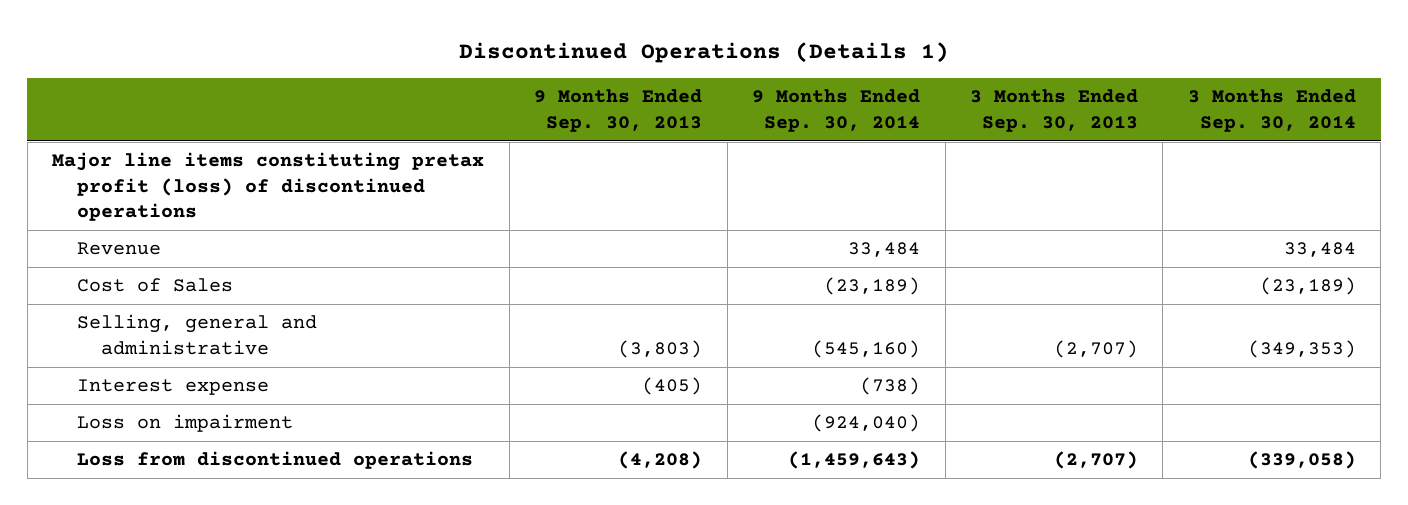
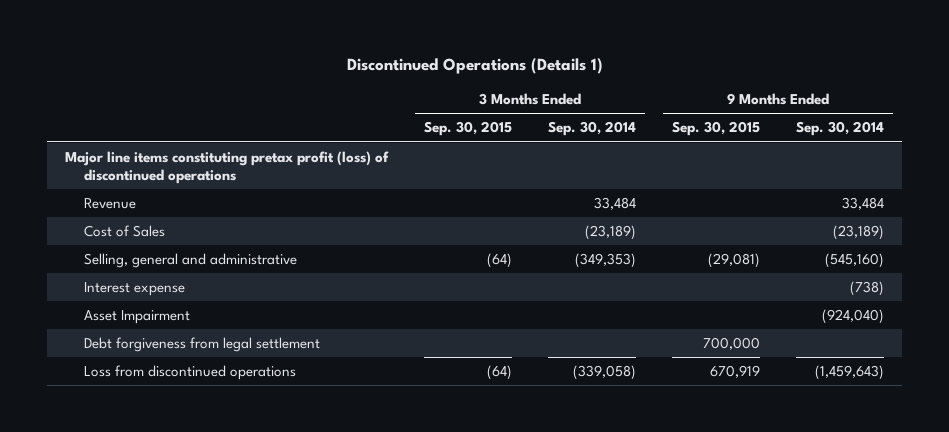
[534,89,703,132] 9 Months Ended Sep. 30, 2013 -> none
[970,89,1139,132] 3 Months Ended Sep. 30, 2013 -> none
none -> [424,121,513,137] Sep. 30, 2015
none -> [672,121,761,137] Sep. 30, 2015
[76,414,293,433] Loss on impairment -> [83,310,190,325] Asset Impairment
none -> [83,337,320,353] Debt forgiveness from legal settlement

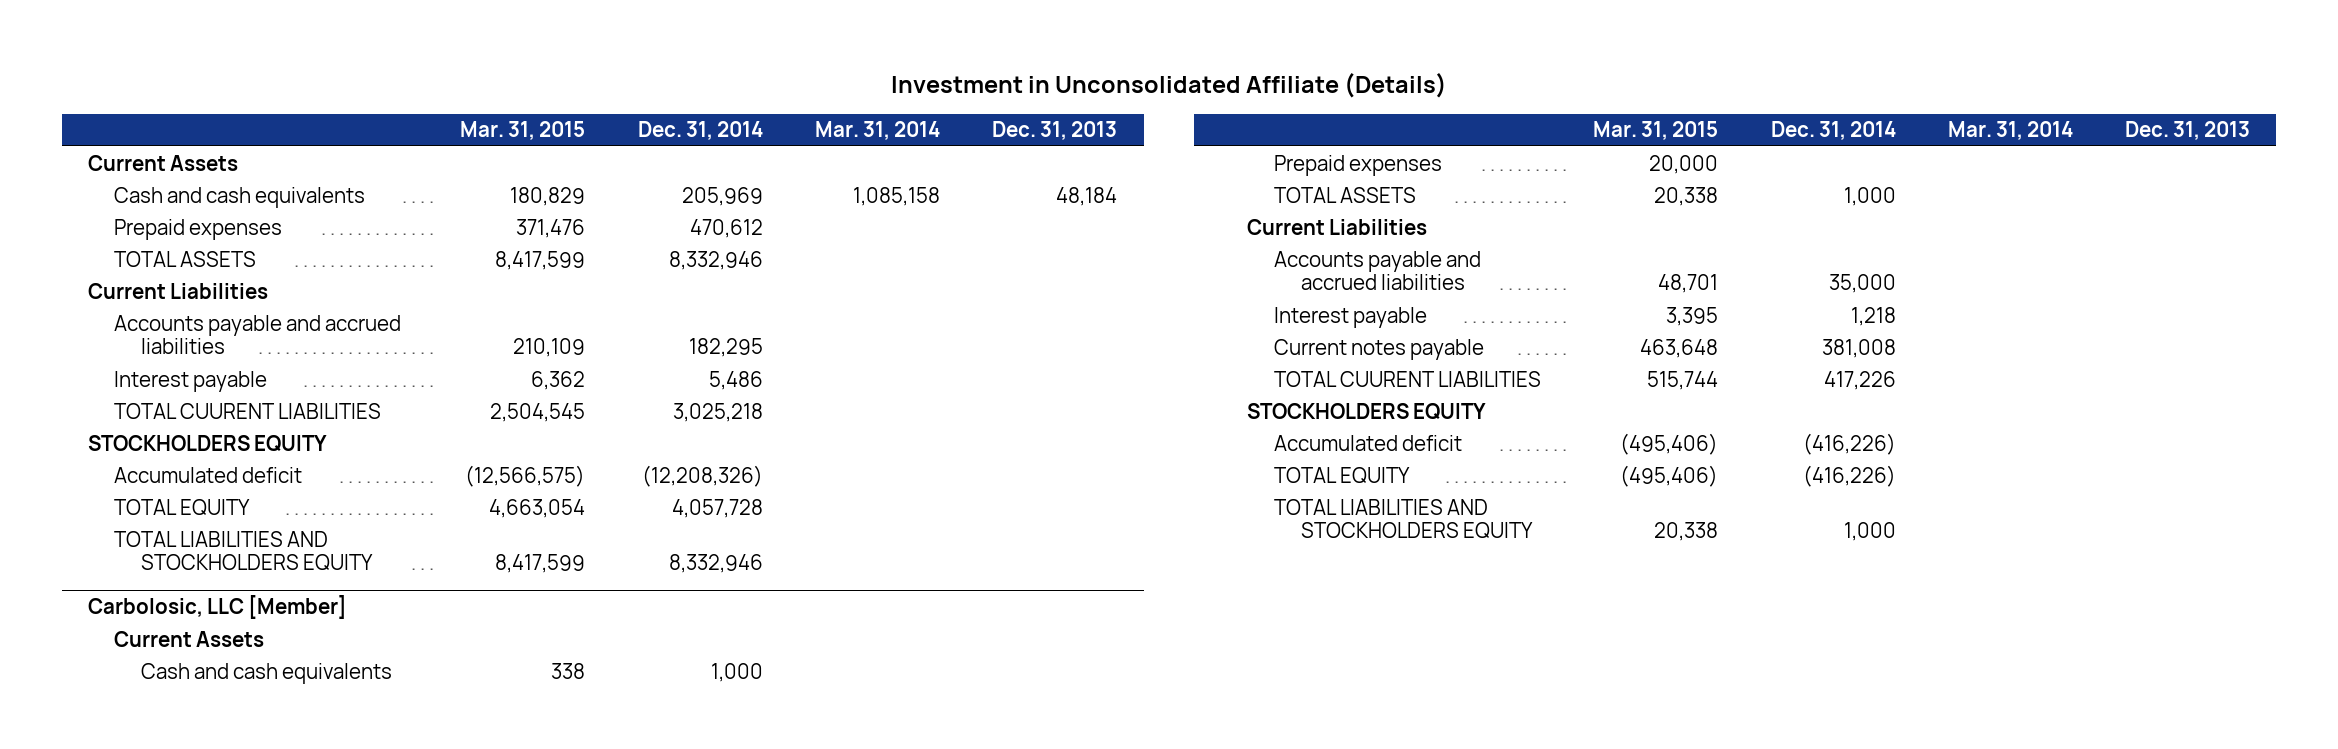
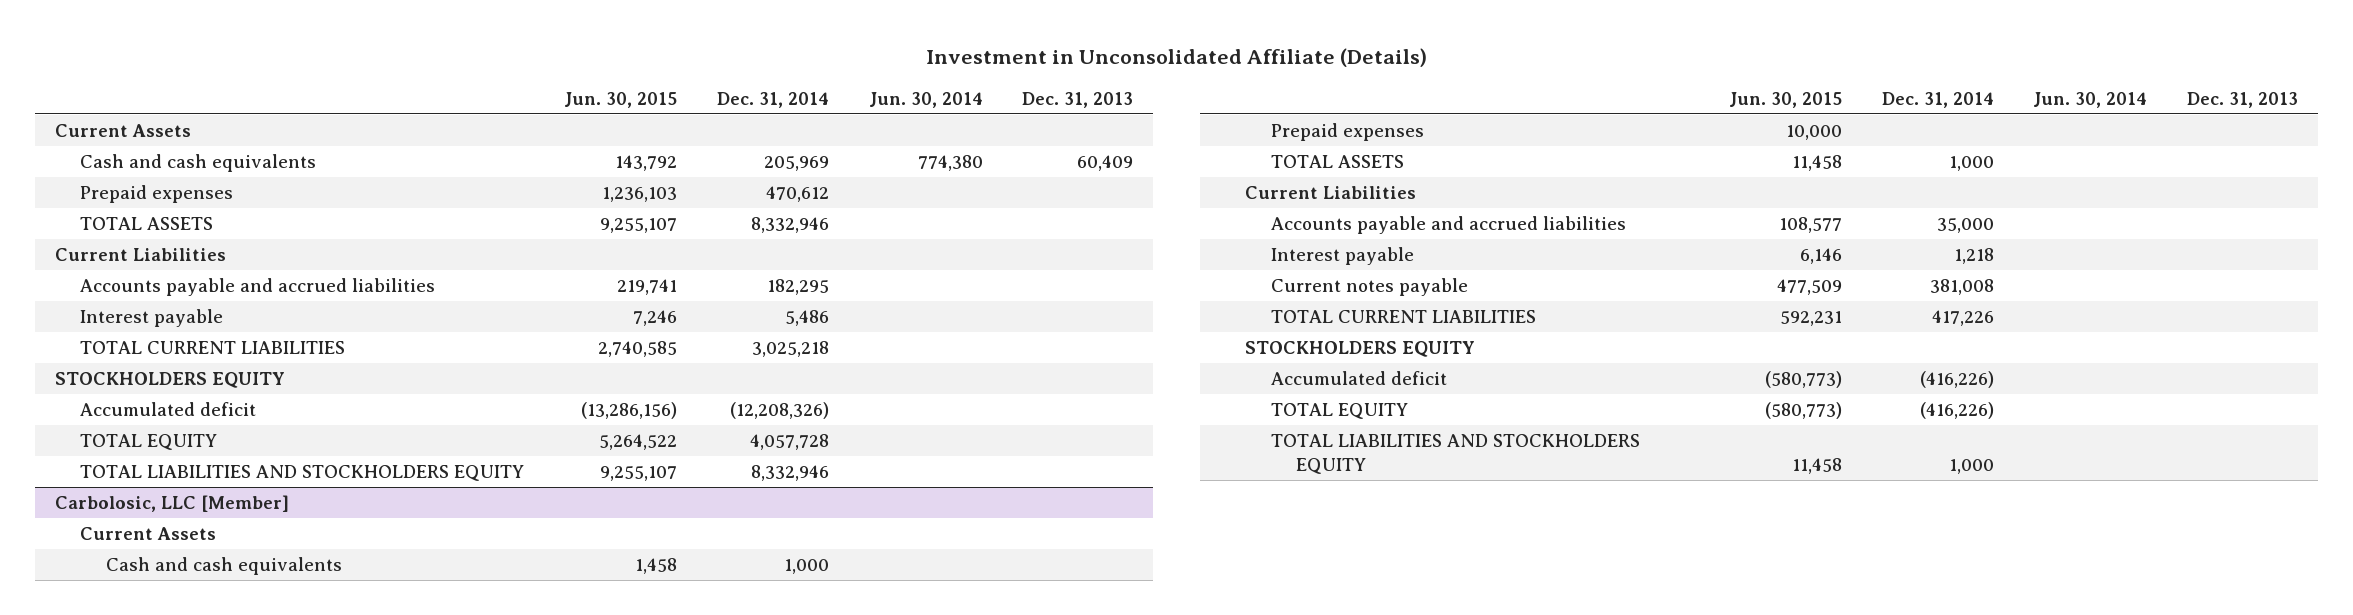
[460,121,586,141] Mar. 31, 2015 -> none
[815,121,941,141] Mar. 31, 2014 -> none
none -> [564,91,678,108] Jun. 30, 2015
none -> [868,91,983,108] Jun. 30, 2014
[1056,186,1118,206] 48,184 -> [1077,154,1134,171] 60,409
[114,402,382,419] TOTAL CUURENT LIABILITIES -> [80,340,346,354] TOTAL CURRENT LIABILITIES
[1273,370,1541,387] TOTAL CUURENT LIABILITIES -> [1270,309,1536,323] TOTAL CURRENT LIABILITIES

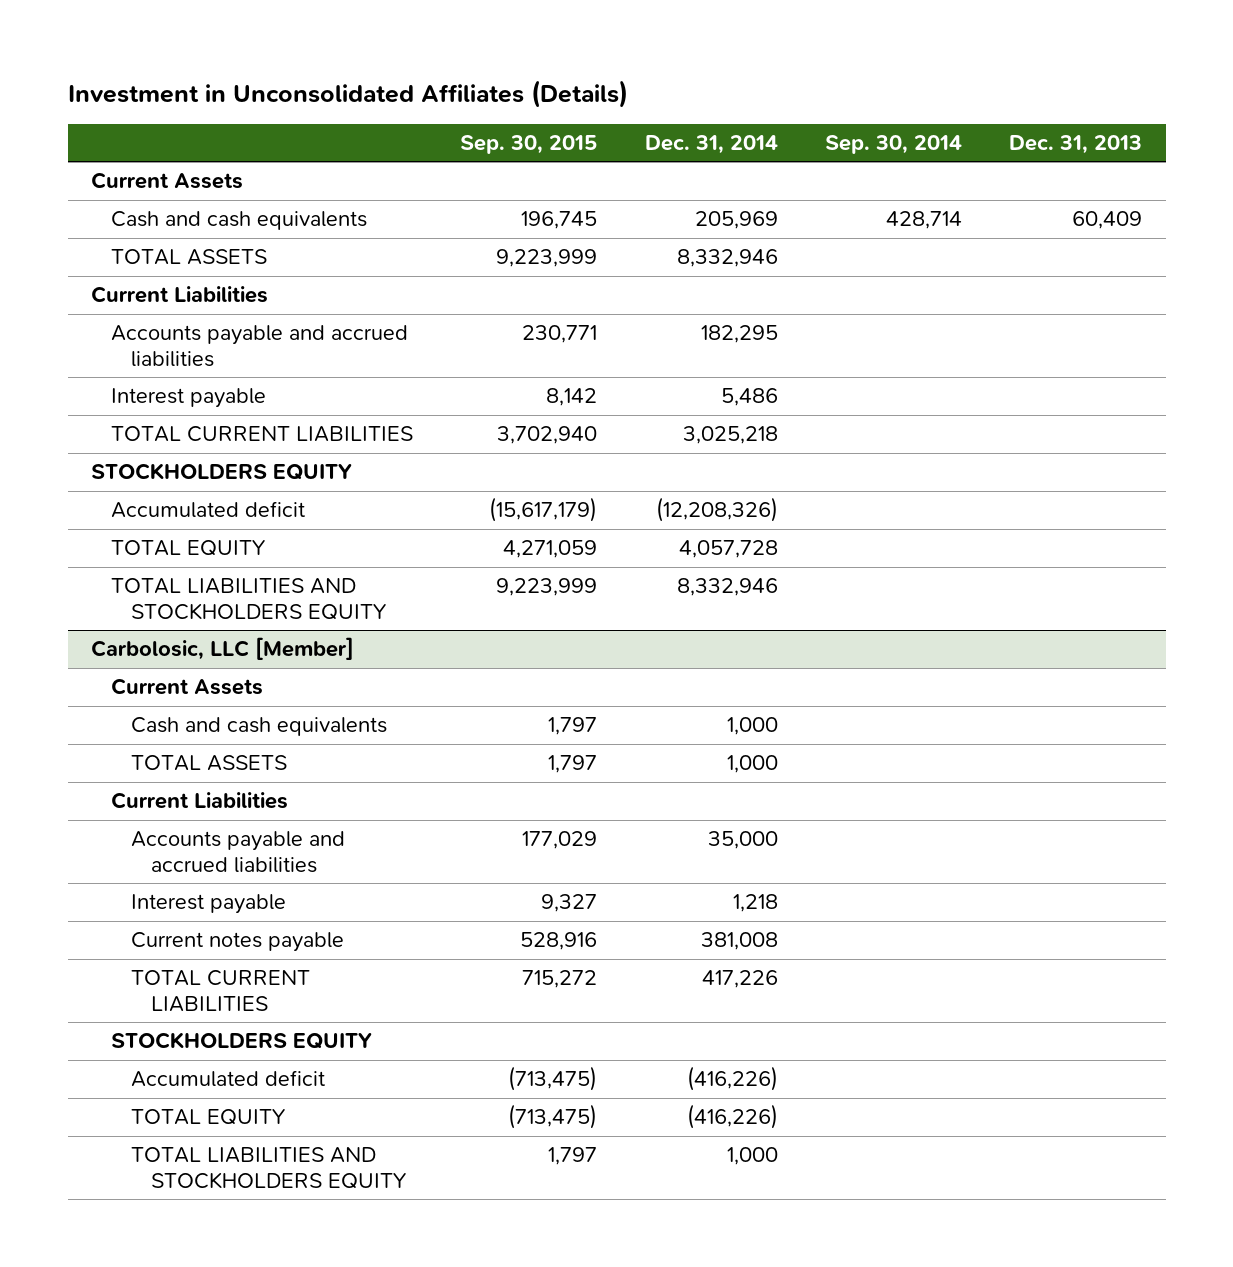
[925,48,1427,68] Investment in Unconsolidated Affiliate (Details) -> [67,79,628,108] Investment in Unconsolidated Affiliates (Details)
[564,91,678,108] Jun. 30, 2015 -> none
[868,91,983,108] Jun. 30, 2014 -> none
none -> [460,134,598,154] Sep. 30, 2015
none -> [824,134,962,154] Sep. 30, 2014
[80,184,234,203] Prepaid expenses -> none
[1270,122,1424,141] Prepaid expenses -> none

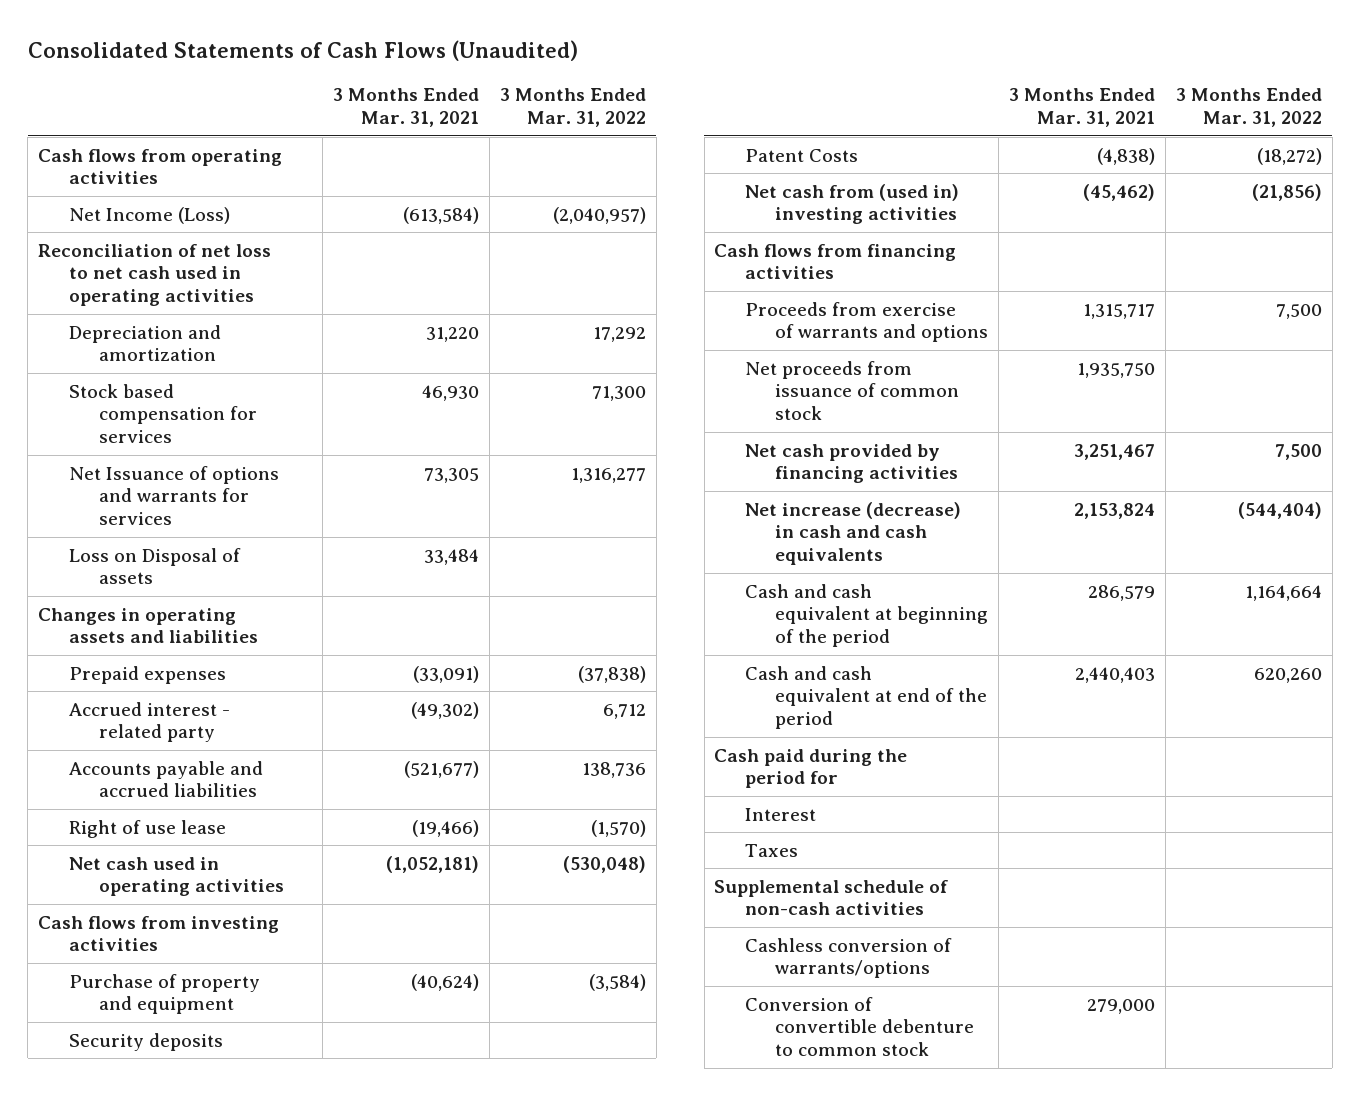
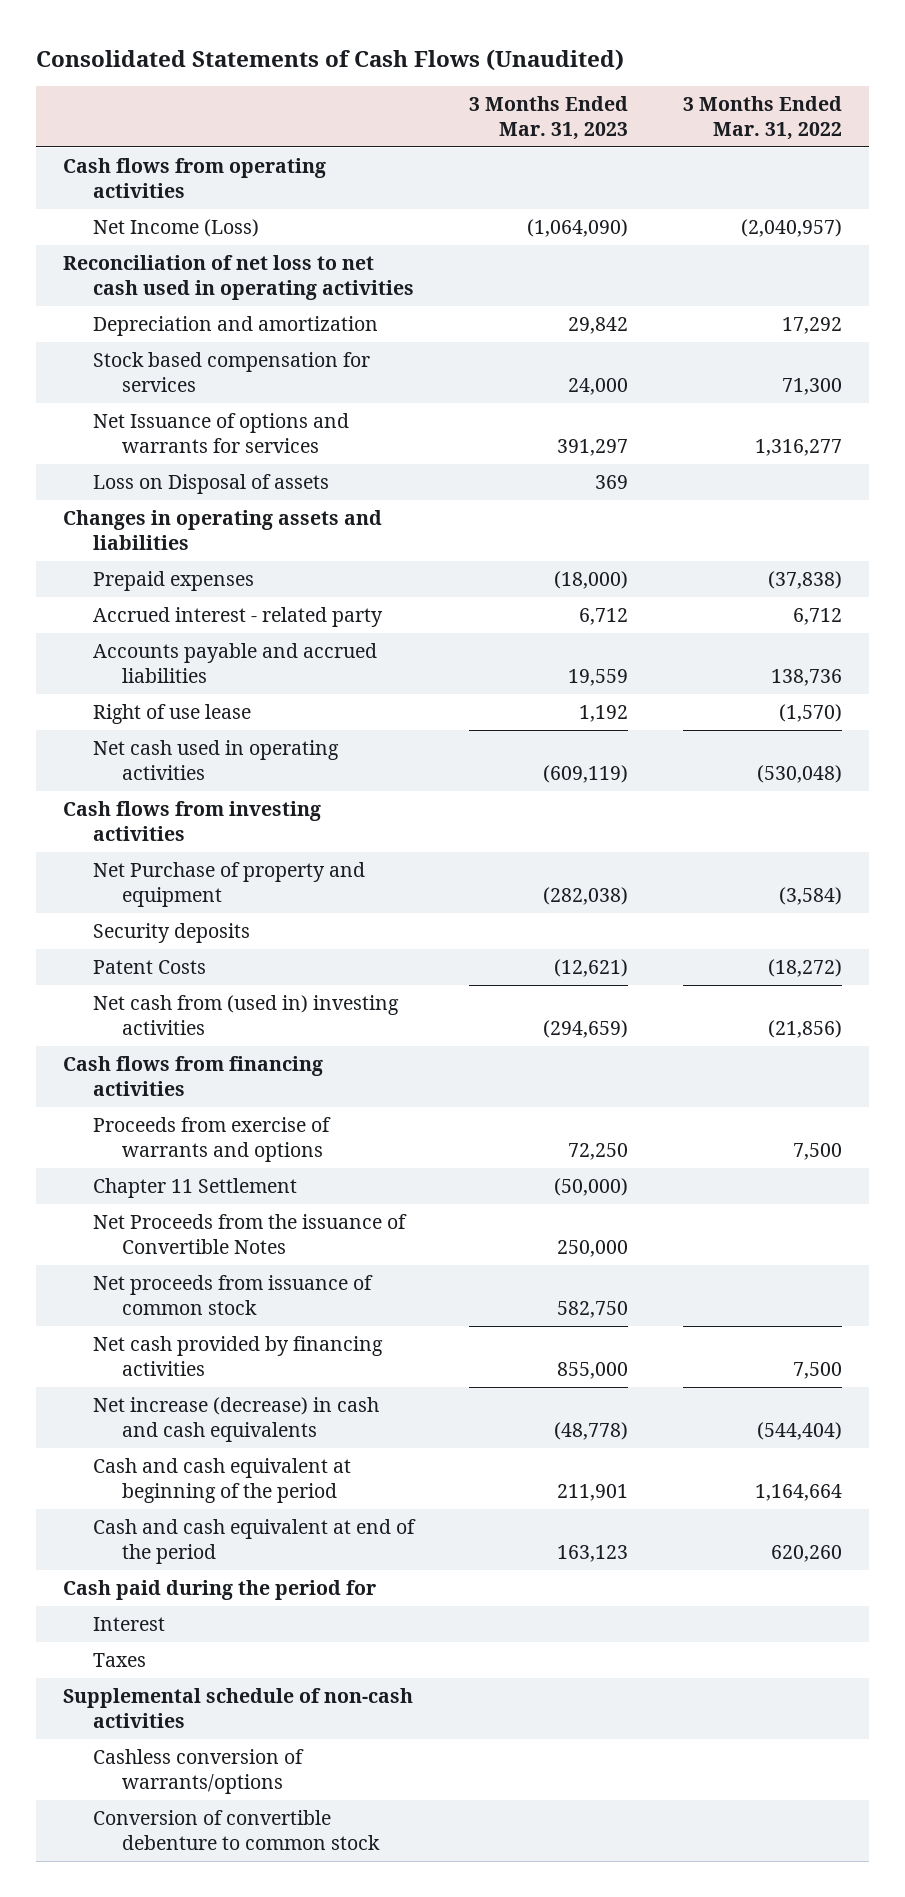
[333,88,480,128] 3 Months Ended Mar. 31, 2021 -> none
none -> [468,96,628,141] 3 Months Ended Mar. 31, 2023
[68,973,260,1015] Purchase of property and equipment -> [92,862,365,907] Net Purchase of property and equipment
none -> [92,1178,297,1199] Chapter 11 Settlement
none -> [92,1214,407,1254] Net Proceeds from the issuance of Convertible Notes

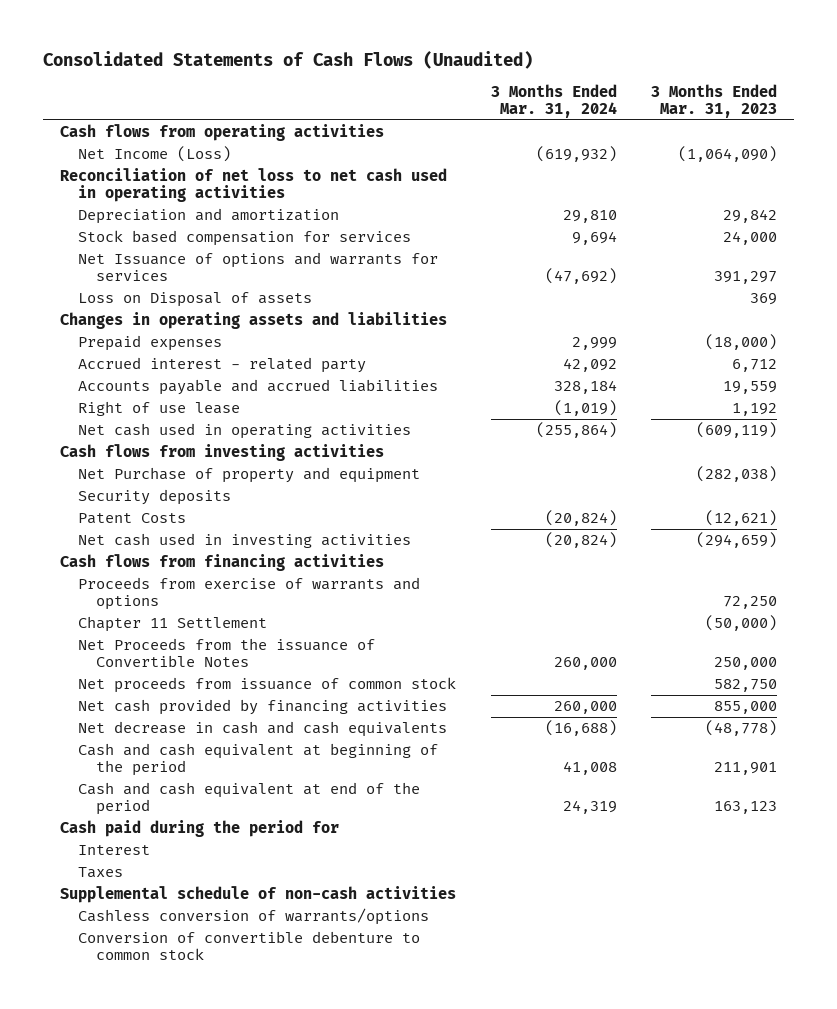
[682,96,842,141] 3 Months Ended Mar. 31, 2022 -> none
none -> [490,83,617,119] 3 Months Ended Mar. 31, 2024
[92,995,399,1035] Net cash from (used in) investing activities -> [78,533,412,549] Net cash used in investing activities
[92,1397,379,1442] Net increase (decrease) in cash and cash equivalents -> [78,721,448,738] Net decrease in cash and cash equivalents

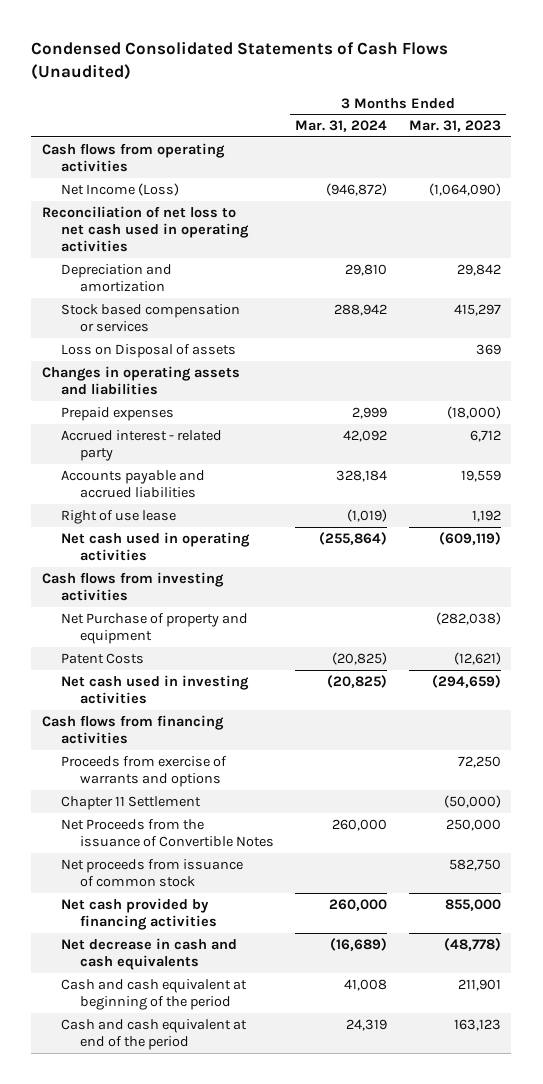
[43,51,534,70] Consolidated Statements of Cash Flows (Unaudited) -> [31,41,449,80] Condensed Consolidated Statements of Cash Flows (Unaudited)
[535,146,617,163] (619,932) -> [326,182,388,196] (946,872)
[78,252,439,282] Net Issuance of options and warrants for services -> none
[78,230,412,247] Stock based compensation for services -> [60,303,240,332] Stock based compensation or services
[571,231,617,246] 9,694 -> [334,303,388,316] 288,942
[722,231,777,246] 24,000 -> [453,303,501,316] 415,297
[78,489,232,506] Security deposits -> none
[544,510,617,527] (20,824) -> [332,651,388,665] (20,825)
[544,532,617,549] (20,824) -> [327,674,388,688] (20,825)
[544,720,617,737] (16,688) -> [330,937,388,951] (16,689)
[60,820,340,838] Cash paid during the period for -> none
[78,845,151,856] Interest -> none
[78,867,124,879] Taxes -> none
[60,886,457,904] Supplemental schedule of non-cash activities -> none
[78,908,430,926] Cashless conversion of warrants/options -> none
[78,931,421,961] Conversion of convertible debenture to common stock -> none

